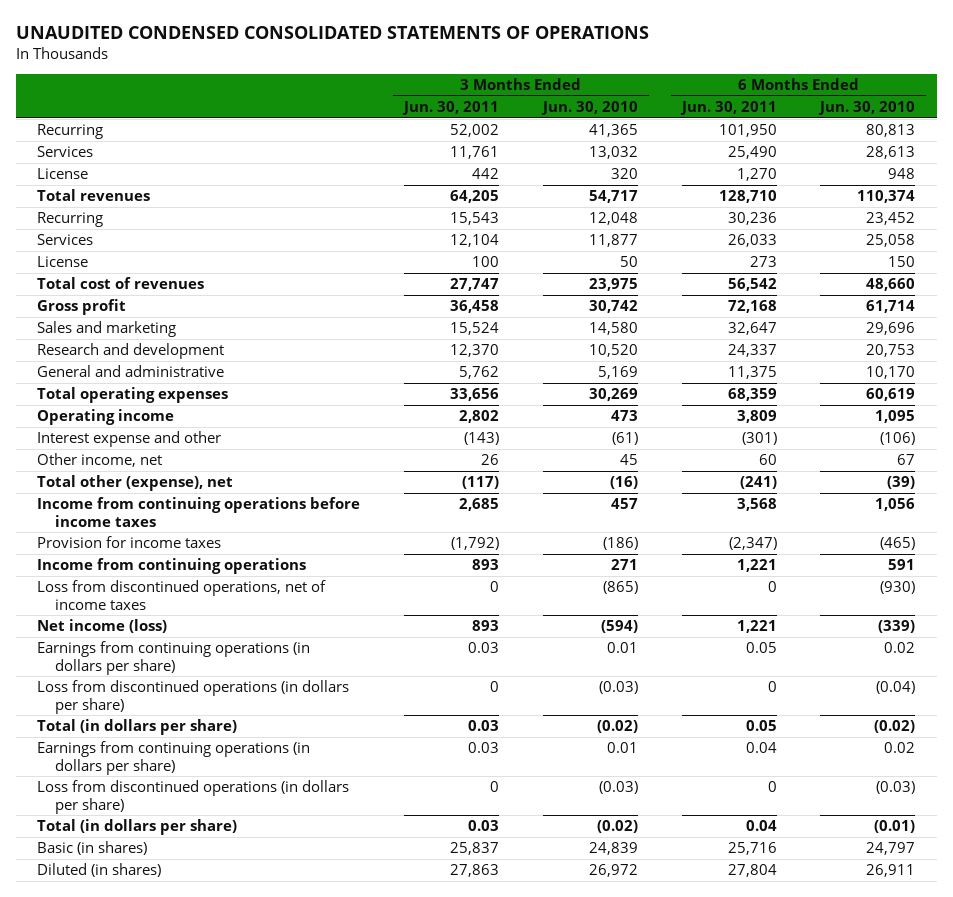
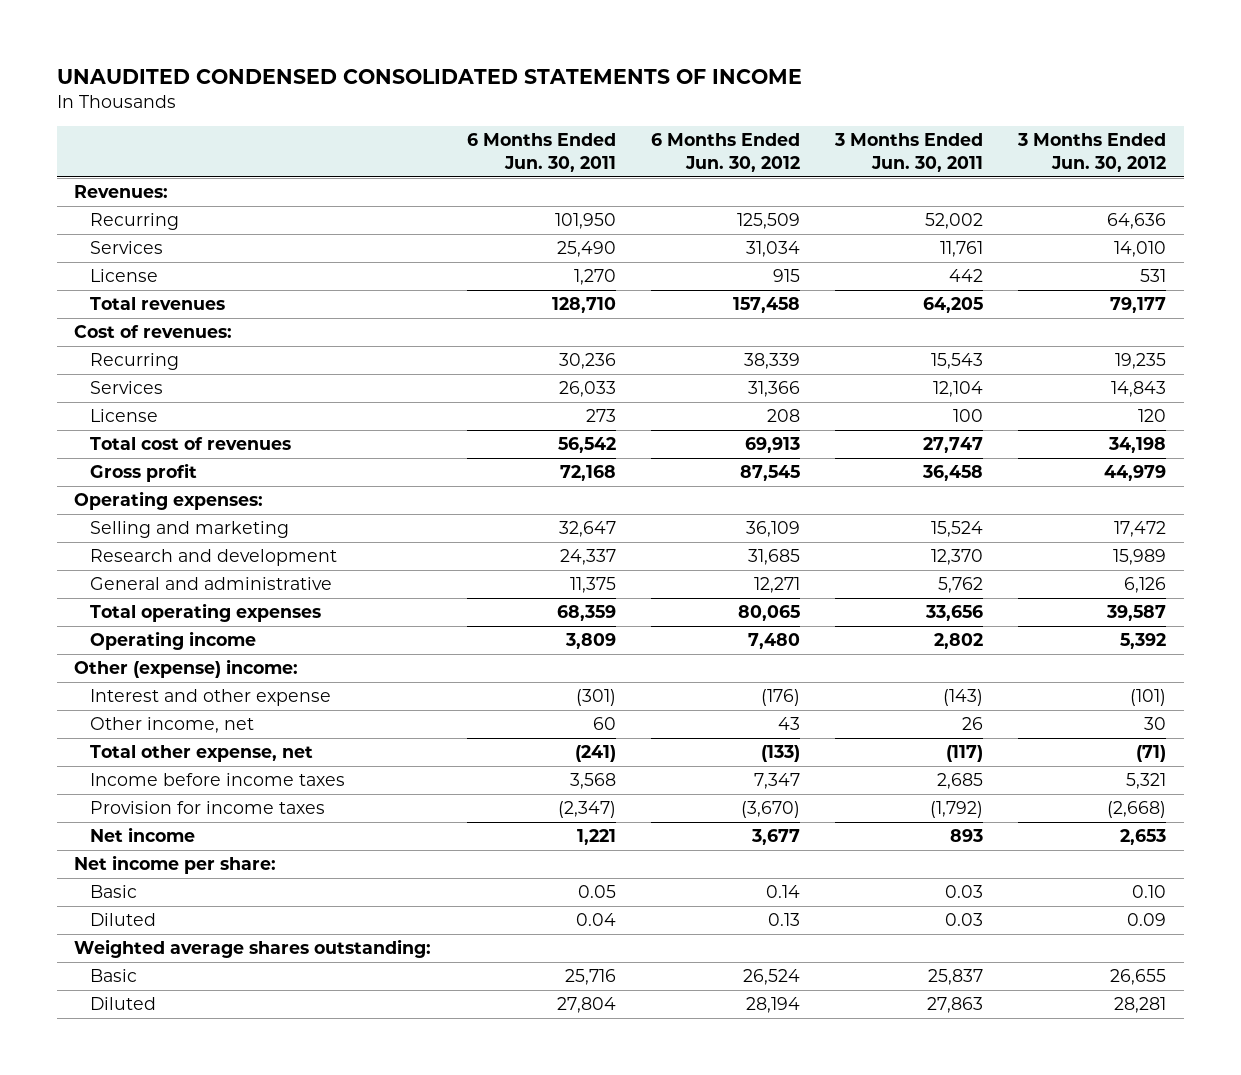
[15,25,649,39] UNAUDITED CONDENSED CONSOLIDATED STATEMENTS OF OPERATIONS -> [56,69,802,85] UNAUDITED CONDENSED CONSOLIDATED STATEMENTS OF INCOME
[540,101,638,116] Jun. 30, 2010 -> none
[818,101,916,116] Jun. 30, 2010 -> none
none -> [650,133,800,172] 6 Months Ended Jun. 30, 2012
none -> [1017,133,1167,172] 3 Months Ended Jun. 30, 2012
none -> [74,185,169,199] Revenues:
none -> [74,325,233,339] Cost of revenues:
none -> [74,491,264,511] Operating expenses:
[37,321,177,338] Sales and marketing -> [90,521,290,539] Selling and marketing
none -> [74,659,299,679] Other (expense) income:
[37,431,222,448] Interest expense and other -> [90,689,332,707] Interest and other expense
[37,475,234,492] Total other (expense), net -> [90,745,314,763] Total other expense, net
[37,497,361,527] Income from continuing operations before income taxes -> [90,773,346,787] Income before income taxes
[37,558,307,575] Income from continuing operations -> none
[37,580,327,610] Loss from discontinued operations, net of income taxes -> none
[37,641,311,675] Earnings from continuing operations (in dollars per share) -> none
[37,680,350,714] Loss from discontinued operations (in dollars per share) -> none
[37,741,311,775] Earnings from continuing operations (in dollars per share) -> none
[37,780,350,814] Loss from discontinued operations (in dollars per share) -> none
[37,619,168,634] Net income (loss) -> [90,827,196,843] Net income
none -> [74,855,277,875] Net income per share:
[37,719,238,736] Total (in dollars per share) -> [90,885,138,899] Basic
[37,819,238,836] Total (in dollars per share) -> [90,913,157,927] Diluted
none -> [74,939,432,959] Weighted average shares outstanding:
[37,841,148,856] Basic (in shares) -> [90,969,138,983] Basic
[37,863,162,878] Diluted (in shares) -> [90,997,157,1011] Diluted

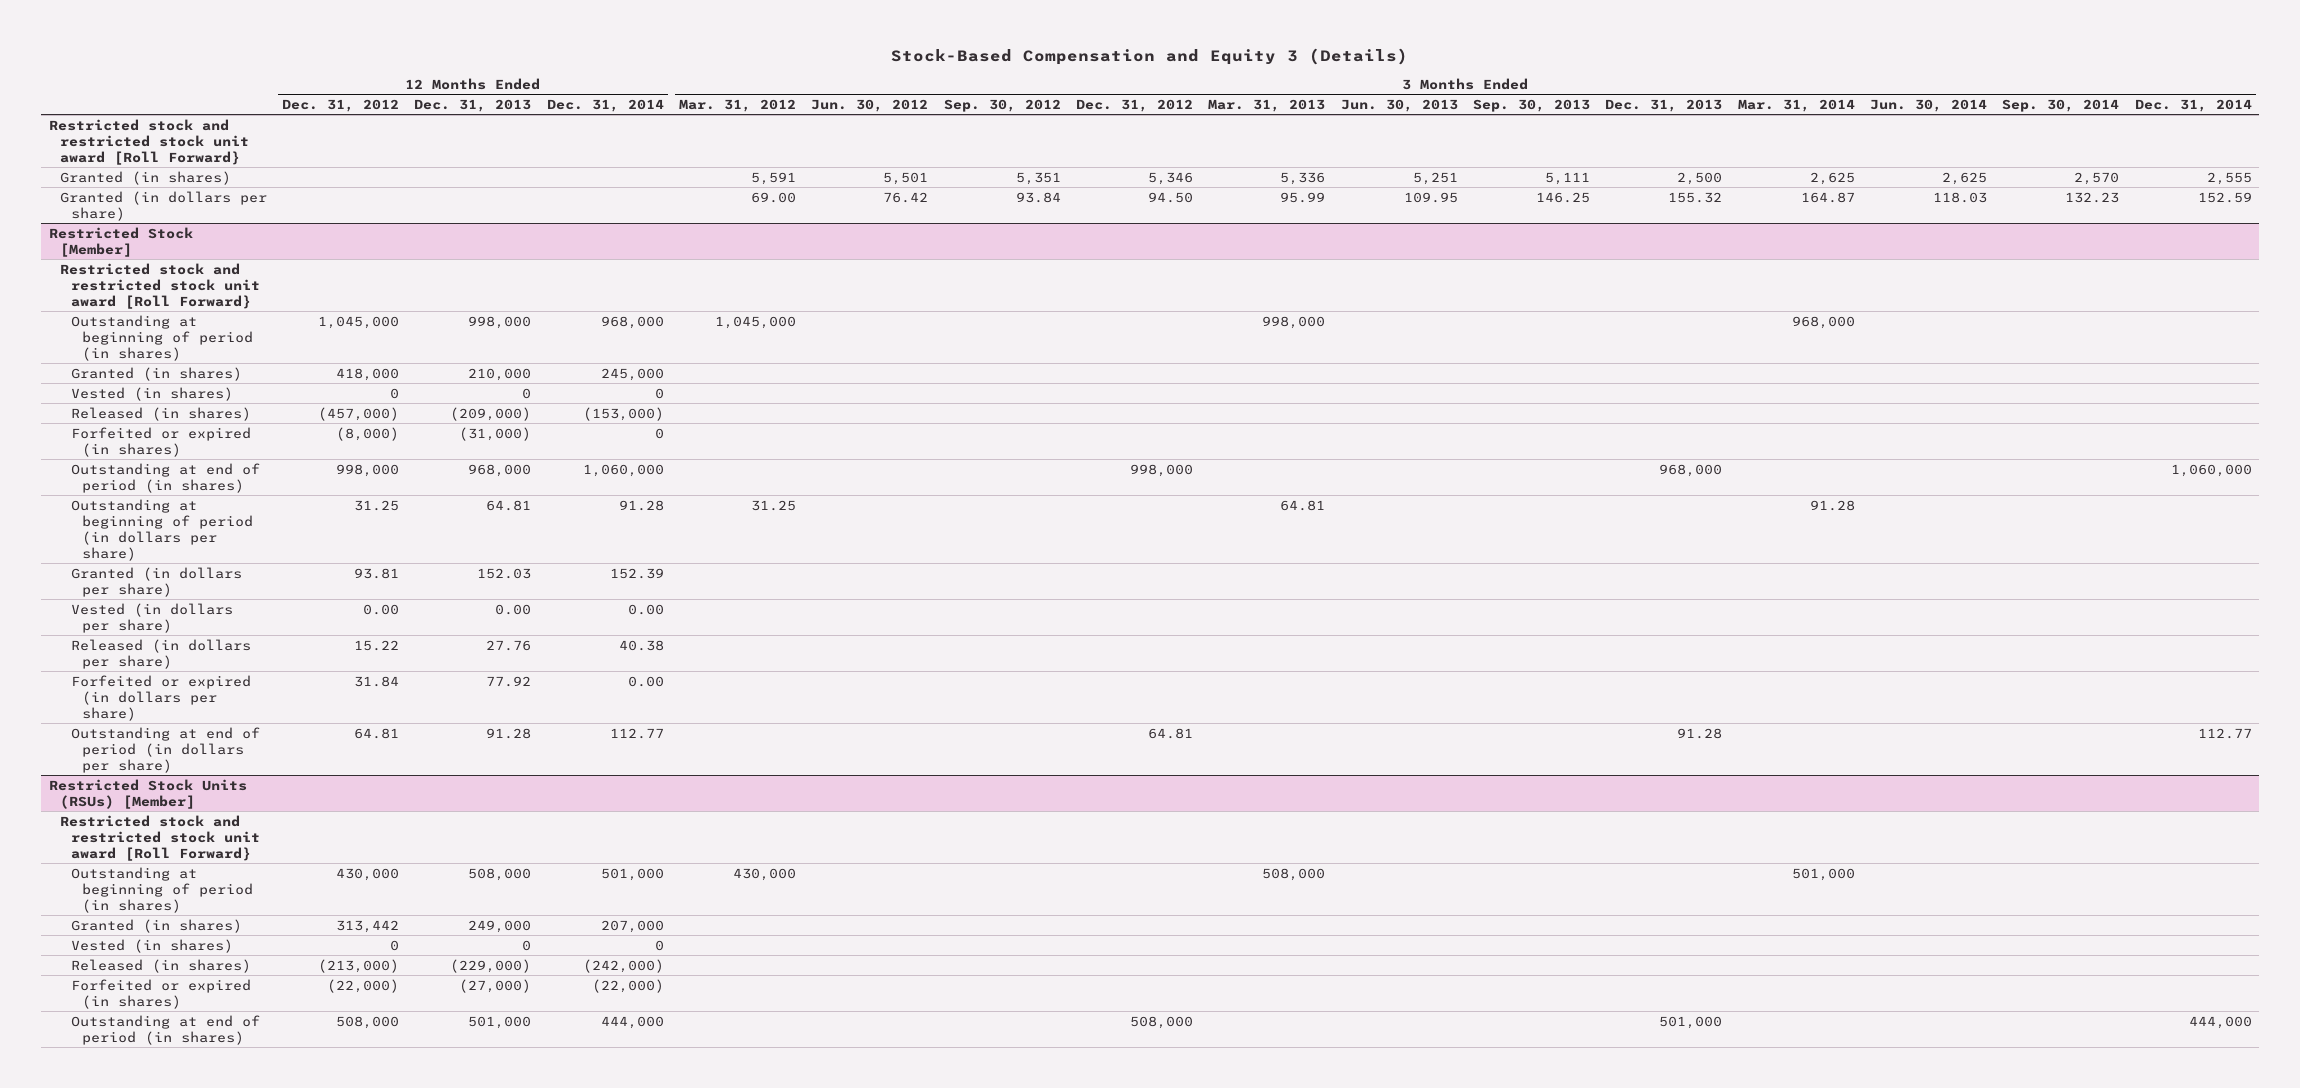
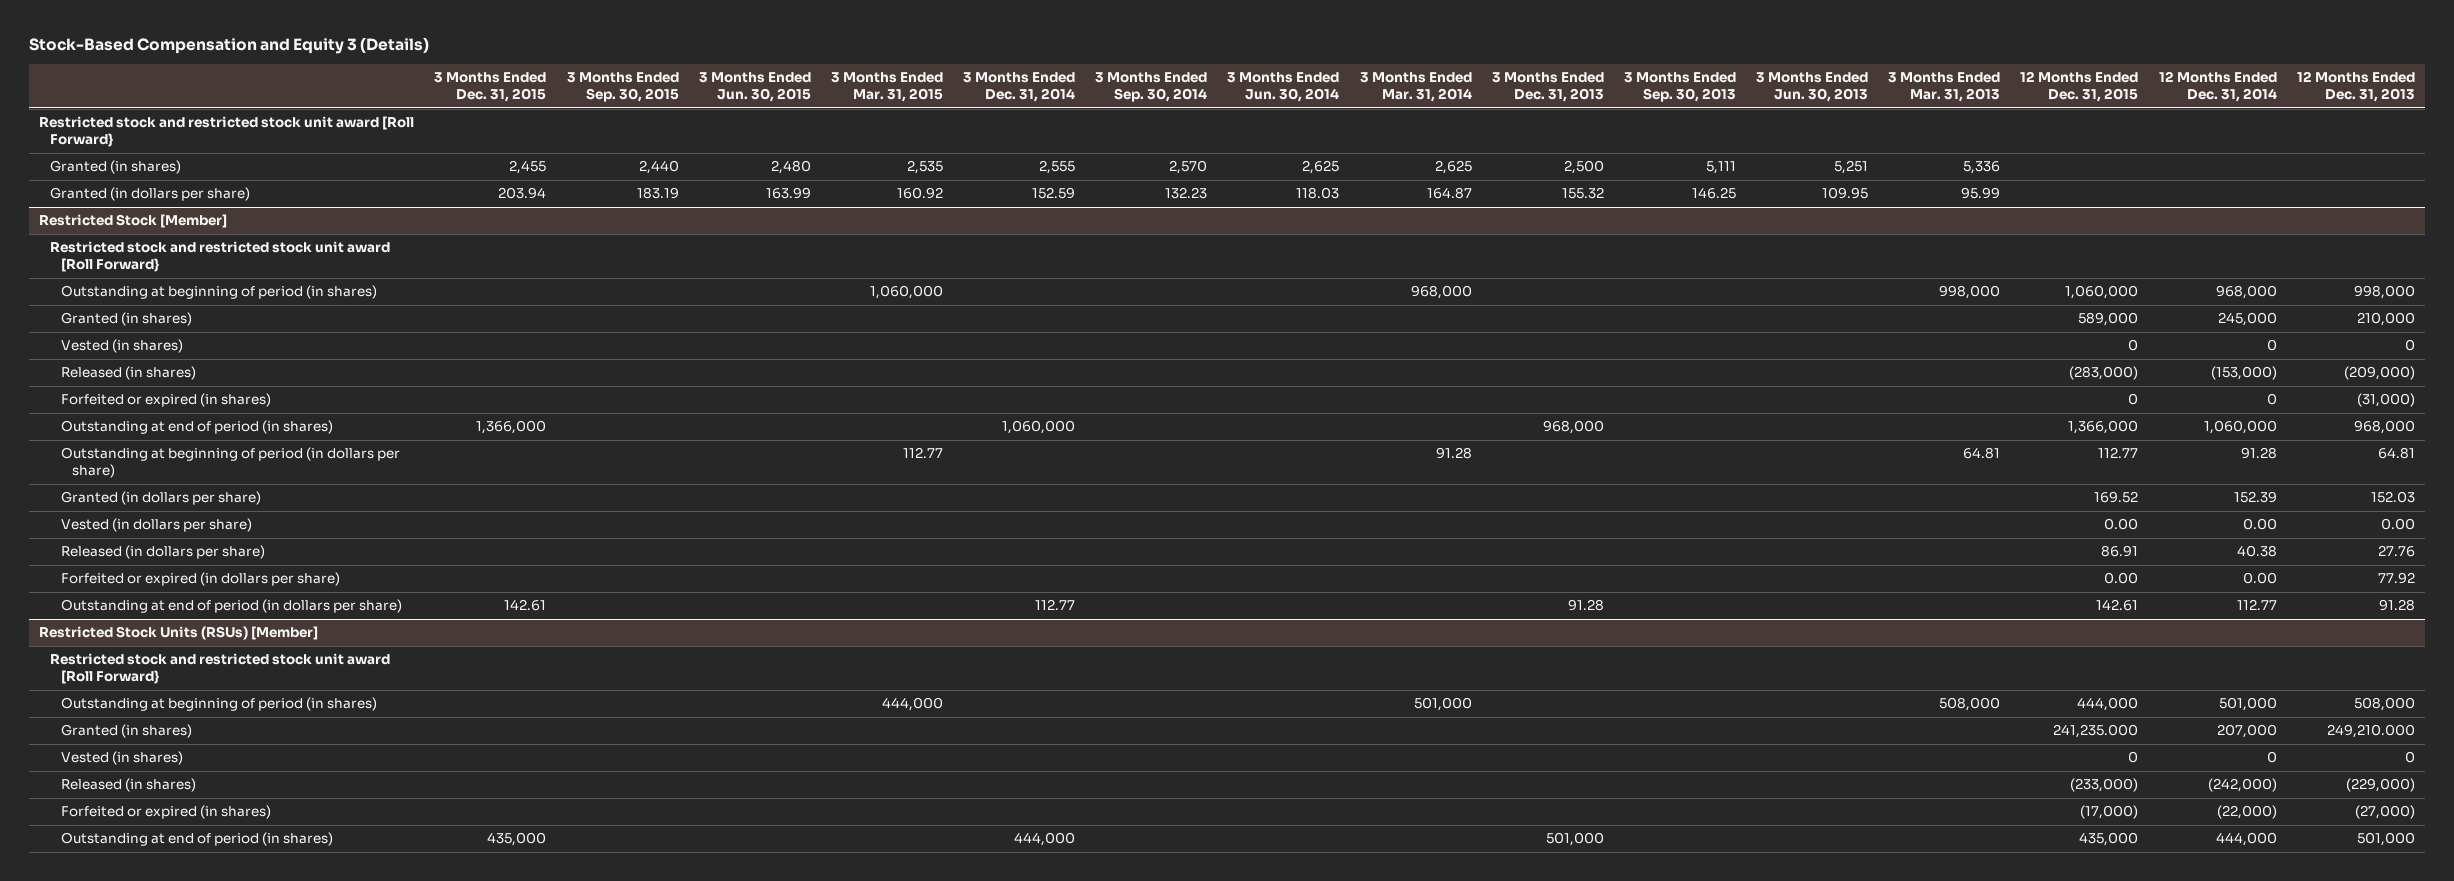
[282,99,400,113] Dec. 31, 2012 -> none
[679,99,797,113] Mar. 31, 2012 -> none
[811,99,929,113] Jun. 30, 2012 -> none
[943,99,1061,113] Sep. 30, 2012 -> none
[1076,99,1194,113] Dec. 31, 2012 -> none
none -> [434,72,547,103] 3 Months Ended Dec. 31, 2015
none -> [566,72,679,103] 3 Months Ended Sep. 30, 2015
none -> [698,72,811,103] 3 Months Ended Jun. 30, 2015
none -> [830,72,943,103] 3 Months Ended Mar. 31, 2015
none -> [2020,71,2139,103] 12 Months Ended Dec. 31, 2015
[468,919,532,933] 249,000 -> [2326,724,2415,739] 249,210.000

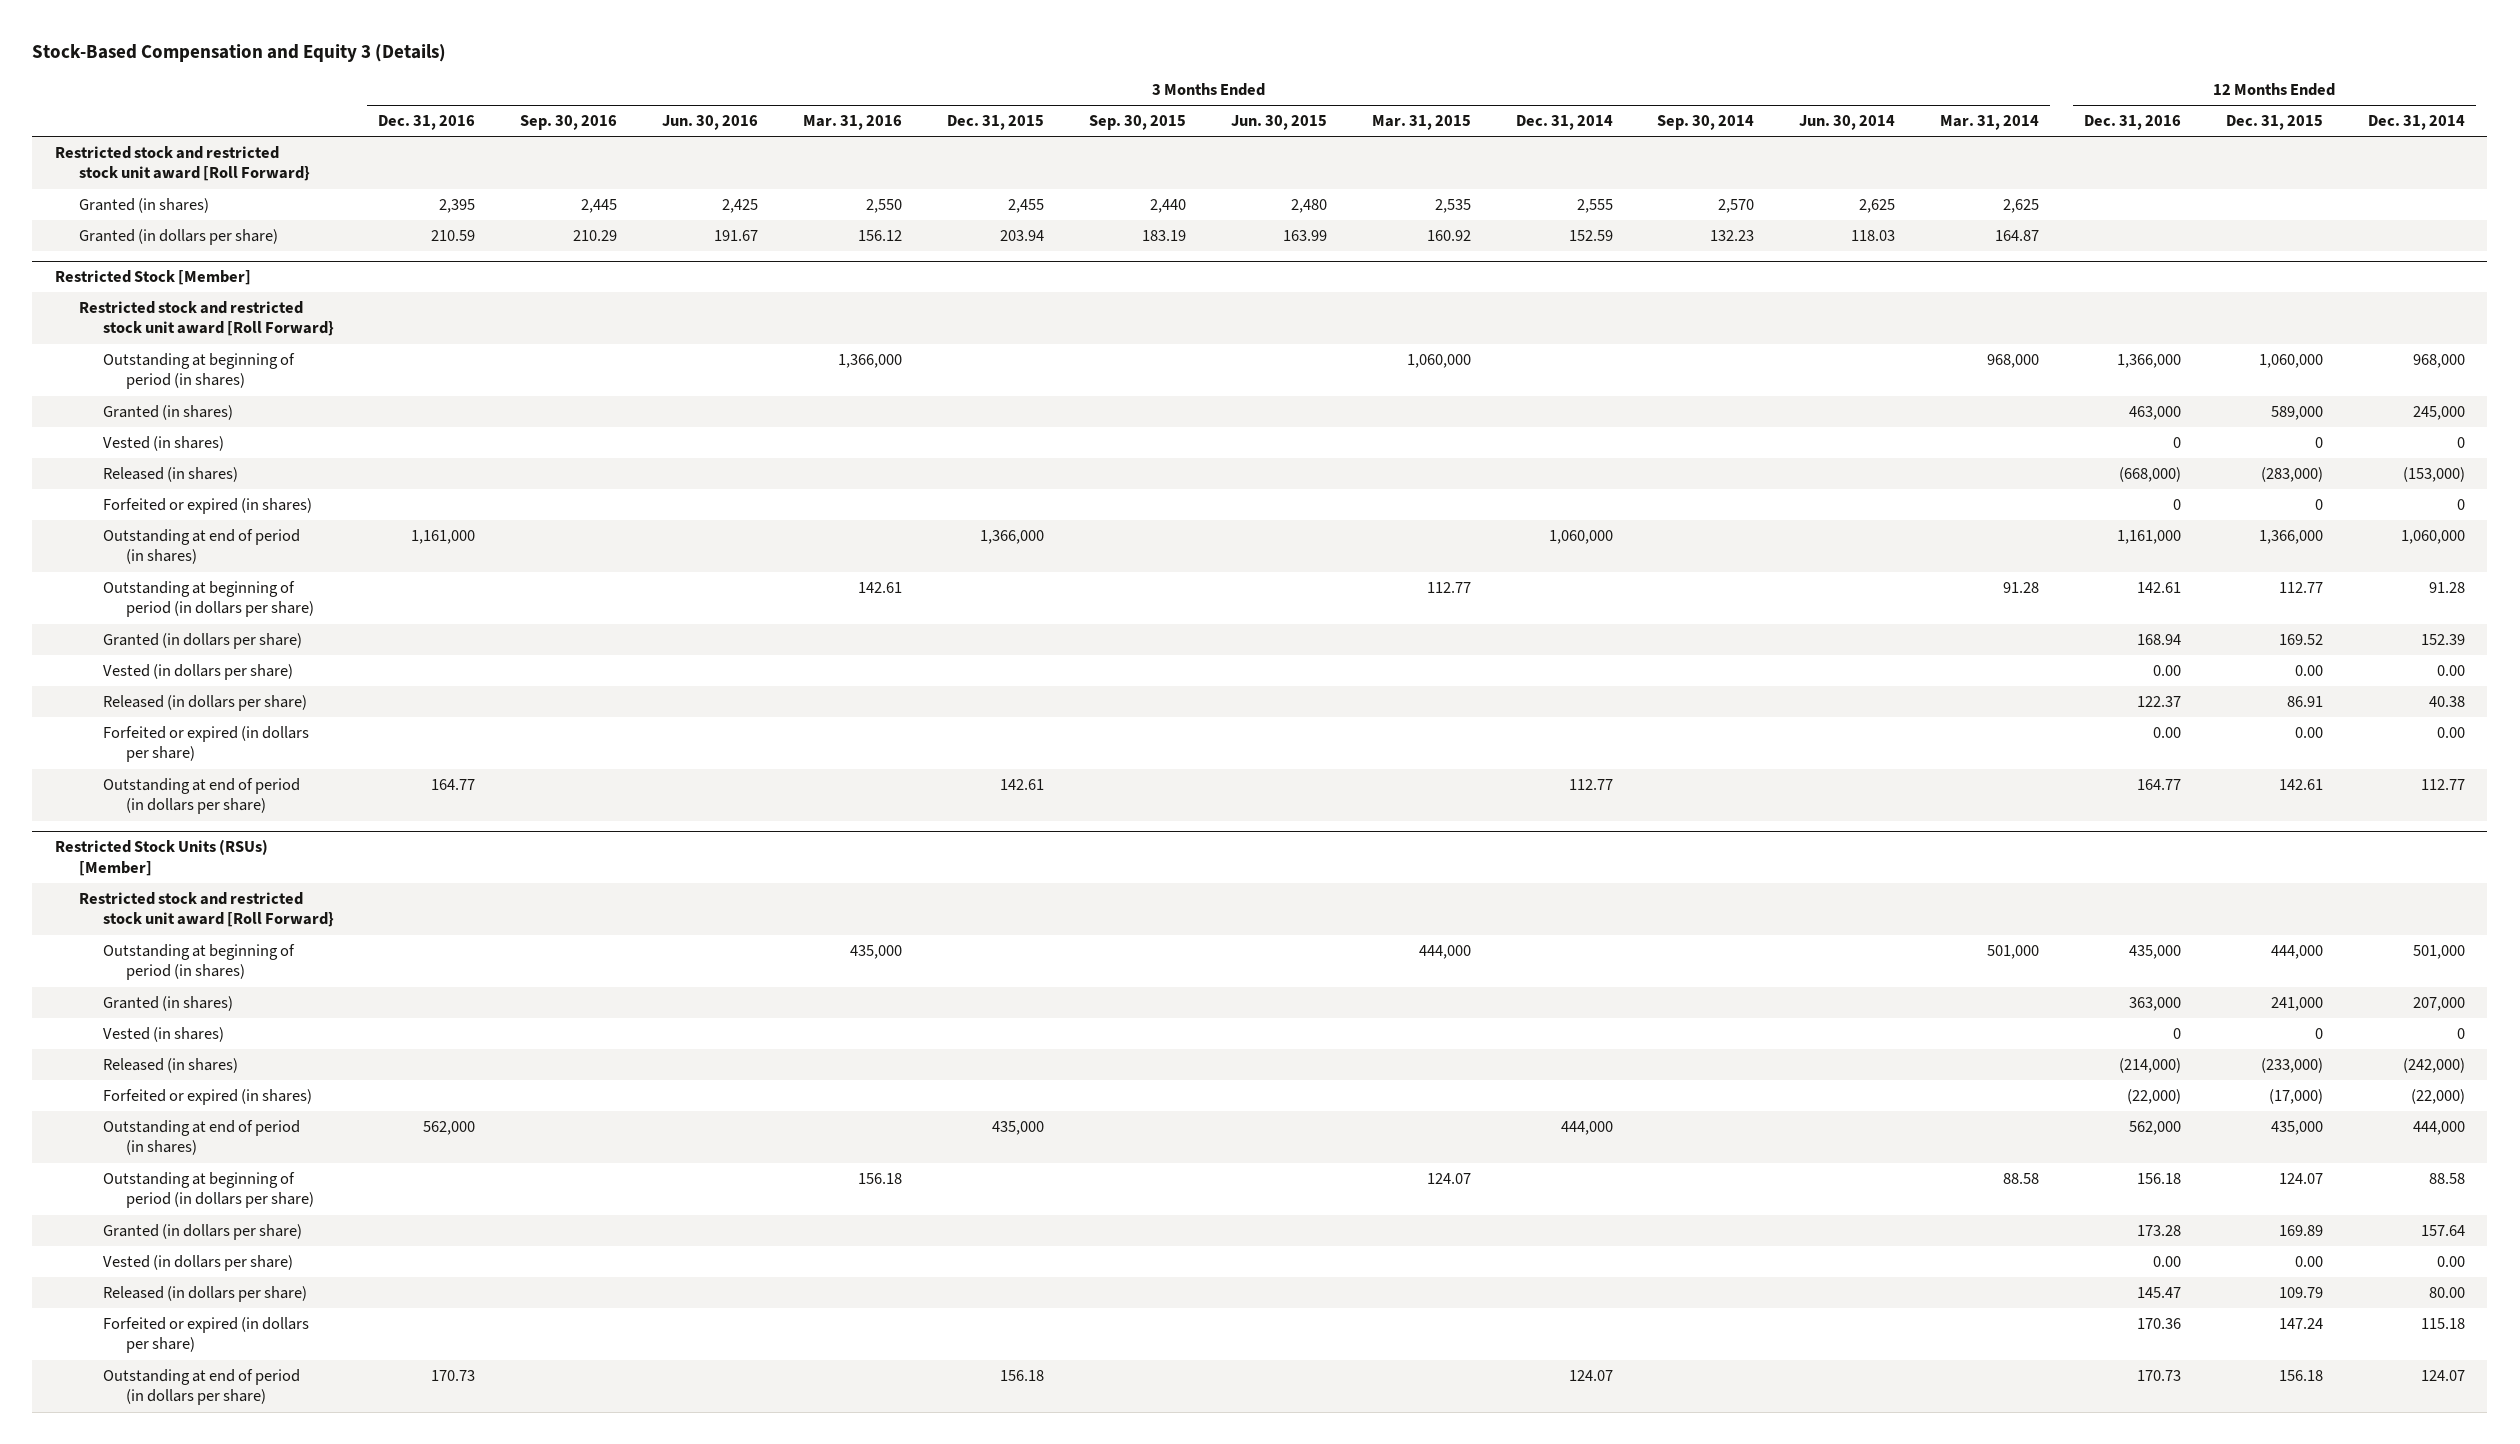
[1491,72,1604,103] 3 Months Ended Dec. 31, 2013 -> none
[1623,72,1736,103] 3 Months Ended Sep. 30, 2013 -> none
[1756,72,1869,103] 3 Months Ended Jun. 30, 2013 -> none
[1888,72,2001,103] 3 Months Ended Mar. 31, 2013 -> none
[2296,71,2415,103] 12 Months Ended Dec. 31, 2013 -> none
none -> [378,115,476,131] Dec. 31, 2016
none -> [520,115,618,131] Sep. 30, 2016
none -> [662,115,759,131] Jun. 30, 2016
none -> [803,115,903,131] Mar. 31, 2016
none -> [2084,115,2182,131] Dec. 31, 2016
[2053,724,2139,739] 241,235.000 -> [2270,996,2323,1011] 241,000
none -> [102,1171,315,1209] Outstanding at beginning of period (in dollars per share)
none -> [102,1223,302,1240] Granted (in dollars per share)
none -> [102,1254,293,1271] Vested (in dollars per share)
none -> [102,1285,307,1302] Released (in dollars per share)
none -> [102,1316,309,1354] Forfeited or expired (in dollars per share)
none -> [102,1368,300,1406] Outstanding at end of period (in dollars per share)

